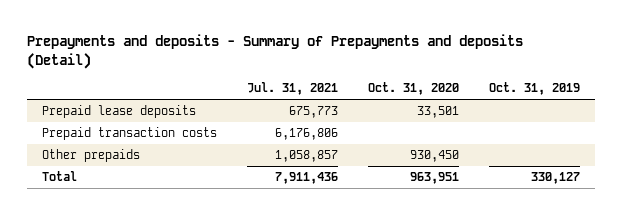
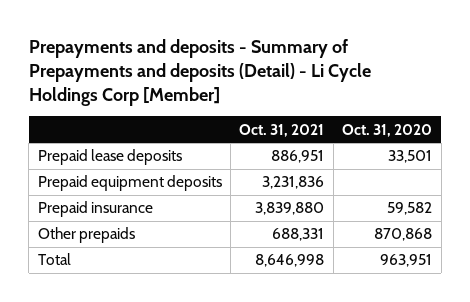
[27,34,524,69] Prepayments and deposits - Summary of Prepayments and deposits (Detail) -> [28,38,371,106] Prepayments and deposits - Summary of Prepayments and deposits (Detail) - Li Cycle Holdings Corp [Member]
[247,82,339,96] Jul. 31, 2021 -> none
[488,82,580,96] Oct. 31, 2019 -> none
none -> [239,123,325,137] Oct. 31, 2021
[42,127,218,141] Prepaid transaction costs -> none
none -> [37,175,222,192] Prepaid equipment deposits
none -> [37,201,153,218] Prepaid insurance
[410,150,460,163] 930,450 -> [374,228,433,242] 870,868

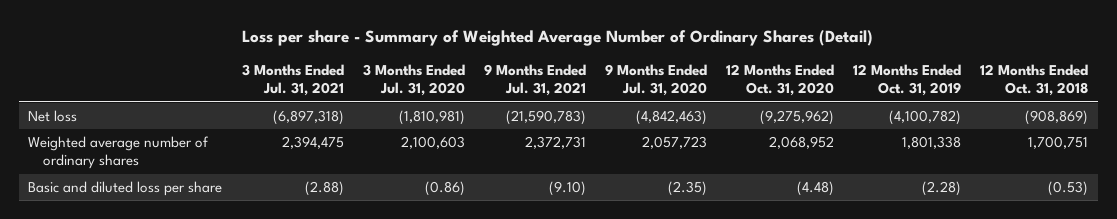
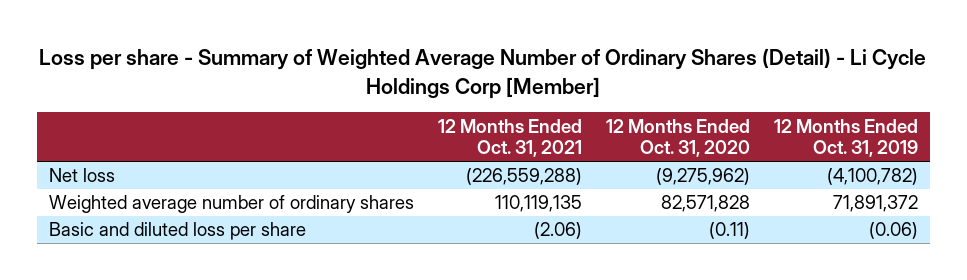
[242,30,874,47] Loss per share - Summary of Weighted Average Number of Ordinary Shares (Detail) -> [39,48,927,99] Loss per share - Summary of Weighted Average Number of Ordinary Shares (Detail) - Li Cycle Holdings Corp [Member]
[241,64,344,97] 3 Months Ended Jul. 31, 2021 -> none
[362,64,465,97] 3 Months Ended Jul. 31, 2020 -> none
[483,64,586,97] 9 Months Ended Jul. 31, 2021 -> none
[605,64,708,97] 9 Months Ended Jul. 31, 2020 -> none
[980,64,1089,97] 12 Months Ended Oct. 31, 2018 -> none
none -> [437,118,582,158] 12 Months Ended Oct. 31, 2021
[769,136,835,150] 2,068,952 -> [660,195,750,213] 82,571,828
[902,136,962,150] 1,801,338 -> [833,195,919,213] 71,891,372
[797,181,835,197] (4.48) -> [708,222,750,240] (0.11)
[922,181,962,197] (2.28) -> [869,222,919,240] (0.06)

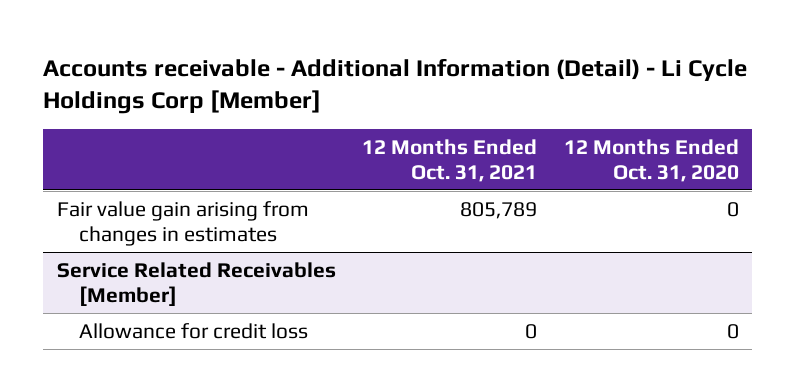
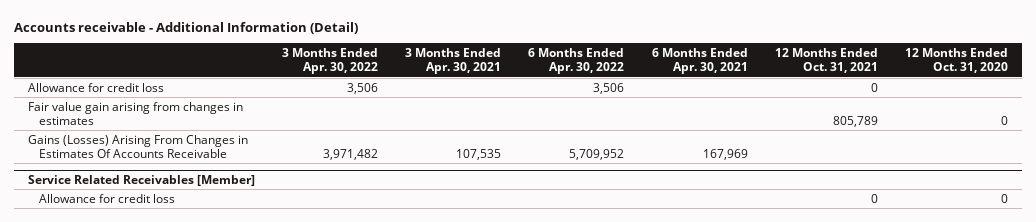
[43,57,748,115] Accounts receivable - Additional Information (Detail) - Li Cycle Holdings Corp [Member] -> [14,21,359,34] Accounts receivable - Additional Information (Detail)
none -> [281,47,378,75] 3 Months Ended Apr. 30, 2022
none -> [405,47,502,75] 3 Months Ended Apr. 30, 2021
none -> [528,47,625,75] 6 Months Ended Apr. 30, 2022
none -> [651,47,748,75] 6 Months Ended Apr. 30, 2021
none -> [27,82,164,92] Allowance for credit loss
none -> [27,134,248,158] Gains (Losses) Arising From Changes in Estimates Of Accounts Receivable

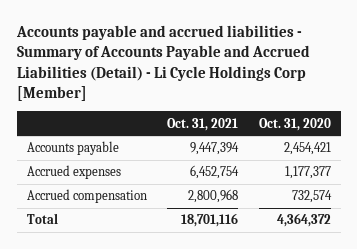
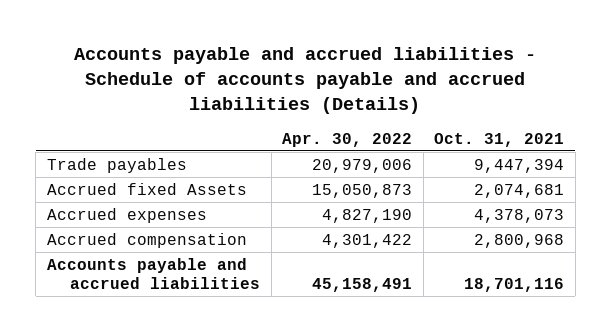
[15,25,310,102] Accounts payable and accrued liabilities - Summary of Accounts Payable and Accrued Liabilities (Detail) - Li Cycle Holdings Corp [Member] -> [74,47,537,114] Accounts payable and accrued liabilities - Schedule of accounts payable and accrued liabilities (Details)
[258,117,331,131] Oct. 31, 2020 -> none
none -> [282,132,413,147] Apr. 30, 2022
[26,141,119,156] Accounts payable -> [46,157,187,173] Trade payables
none -> [46,182,247,195] Accrued fixed Assets
[190,165,240,180] 6,452,754 -> [474,208,565,223] 4,378,073
[26,213,58,225] Total -> [46,257,260,289] Accounts payable and accrued liabilities

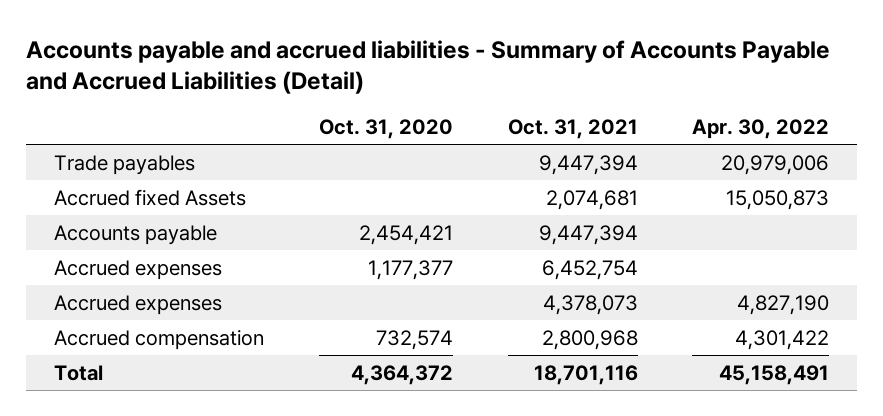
[74,47,537,114] Accounts payable and accrued liabilities - Schedule of accounts payable and accrued liabilities (Details) -> [26,39,831,95] Accounts payable and accrued liabilities - Summary of Accounts Payable and Accrued Liabilities (Detail)
none -> [318,119,453,140] Oct. 31, 2020
none -> [53,224,217,245] Accounts payable
none -> [53,259,222,280] Accrued expenses
[46,257,260,289] Accounts payable and accrued liabilities -> [53,364,103,381] Total

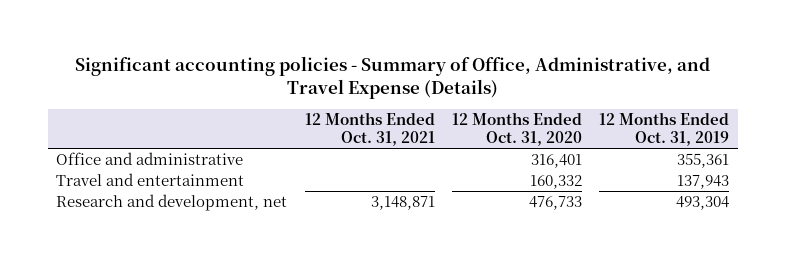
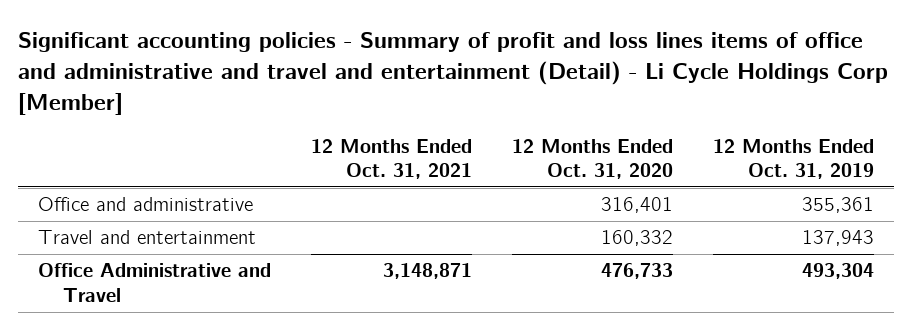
[74,55,710,100] Significant accounting policies - Summary of Office, Administrative, and Travel Expense (Details) -> [17,32,888,115] Significant accounting policies - Summary of profit and loss lines items of office and administrative and travel and entertainment (Detail) - Li Cycle Holdings Corp [Member]
[56,194,288,212] Research and development, net -> [37,263,271,302] Office Administrative and Travel

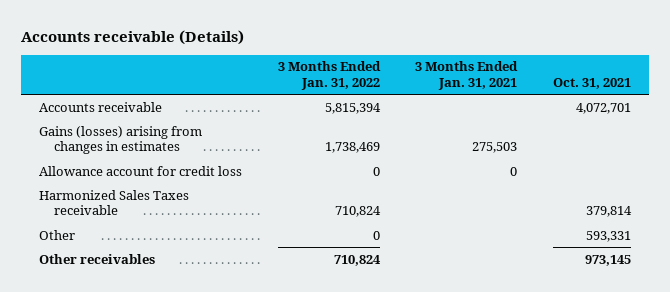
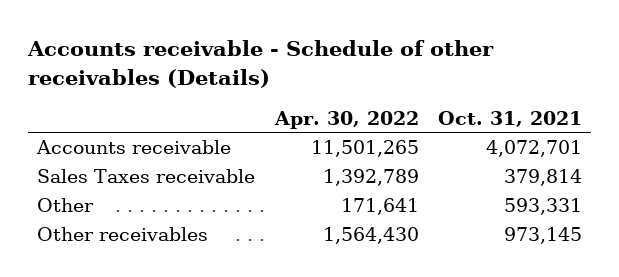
[21,29,245,45] Accounts receivable (Details) -> [26,40,494,88] Accounts receivable - Schedule of other receivables (Details)
[277,61,381,91] 3 Months Ended Jan. 31, 2022 -> none
[415,61,519,91] 3 Months Ended Jan. 31, 2021 -> none
none -> [273,110,419,129] Apr. 30, 2022
[39,125,203,155] Gains (losses) arising from changes in estimates -> none
[39,165,243,176] Allowance account for credit loss -> none
[39,189,190,216] Harmonized Sales Taxes receivable -> [37,169,256,184] Sales Taxes receivable

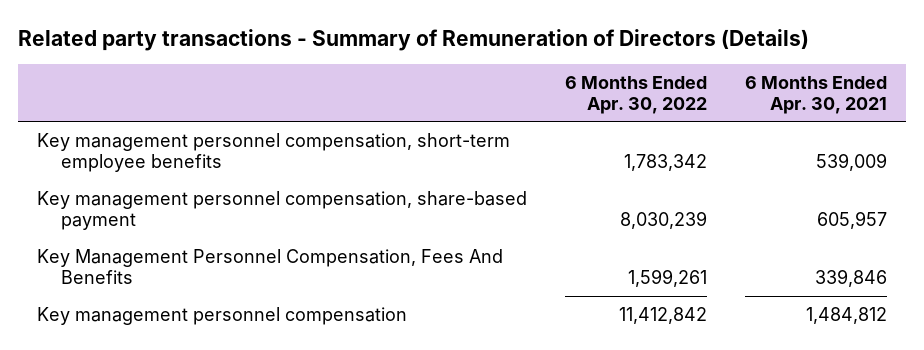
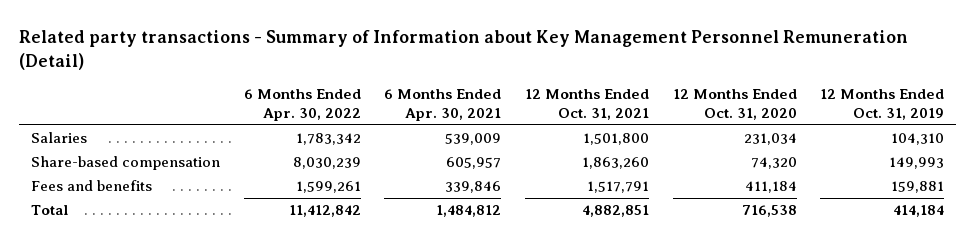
[17,28,809,51] Related party transactions - Summary of Remuneration of Directors (Details) -> [19,29,909,70] Related party transactions - Summary of Information about Key Management Personnel Remuneration (Detail)
none -> [524,89,649,120] 12 Months Ended Oct. 31, 2021
none -> [672,89,797,120] 12 Months Ended Oct. 31, 2020
none -> [820,89,945,120] 12 Months Ended Oct. 31, 2019
[36,132,510,173] Key management personnel compensation, short-term employee benefits -> [31,132,88,144] Salaries
[36,190,527,231] Key management personnel compensation, share-based payment -> [31,156,221,171] Share-based compensation
[36,248,503,285] Key Management Personnel Compensation, Fees And Benefits -> [31,180,153,192] Fees and benefits
[36,306,407,325] Key management personnel compensation -> [31,205,69,216] Total

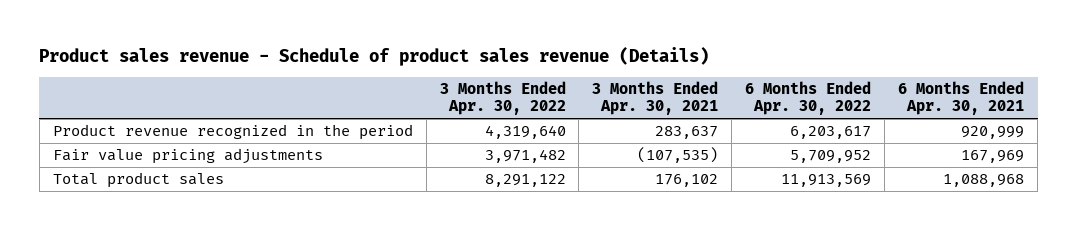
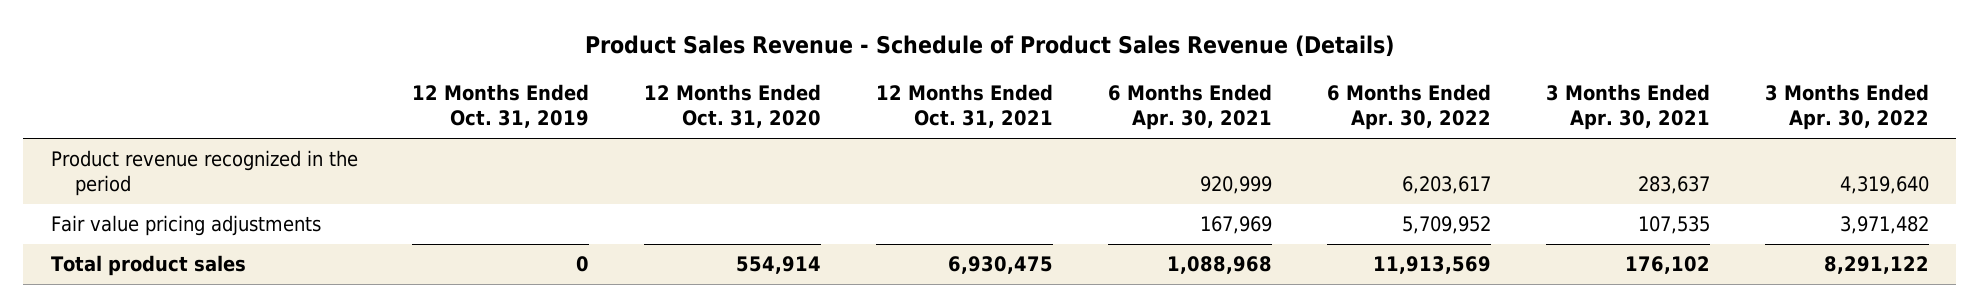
[39,47,710,67] Product sales revenue - Schedule of product sales revenue (Details) -> [584,35,1394,58] Product Sales Revenue - Schedule of Product Sales Revenue (Details)
none -> [412,84,590,129] 12 Months Ended Oct. 31, 2019
none -> [644,84,822,129] 12 Months Ended Oct. 31, 2020
none -> [876,84,1054,129] 12 Months Ended Oct. 31, 2021
[637,147,719,164] (107,535) -> [1638,216,1711,235] 107,535

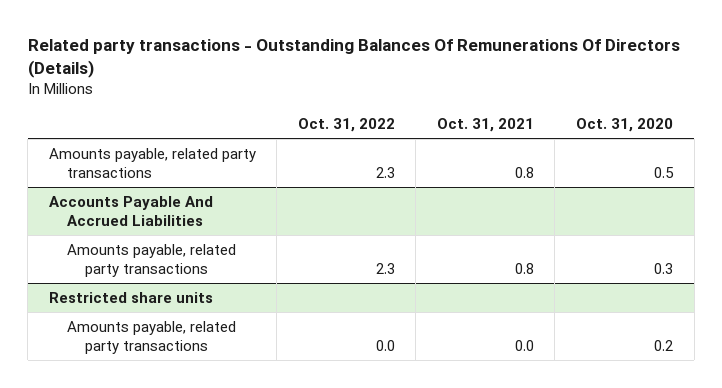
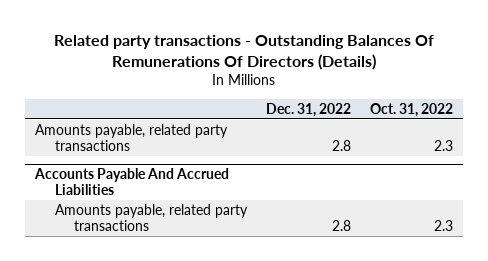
[436,117,534,132] Oct. 31, 2021 -> none
[576,117,674,132] Oct. 31, 2020 -> none
none -> [265,102,351,117] Dec. 31, 2022
[48,291,213,303] Restricted share units -> none
[66,320,236,354] Amounts payable, related party transactions -> none

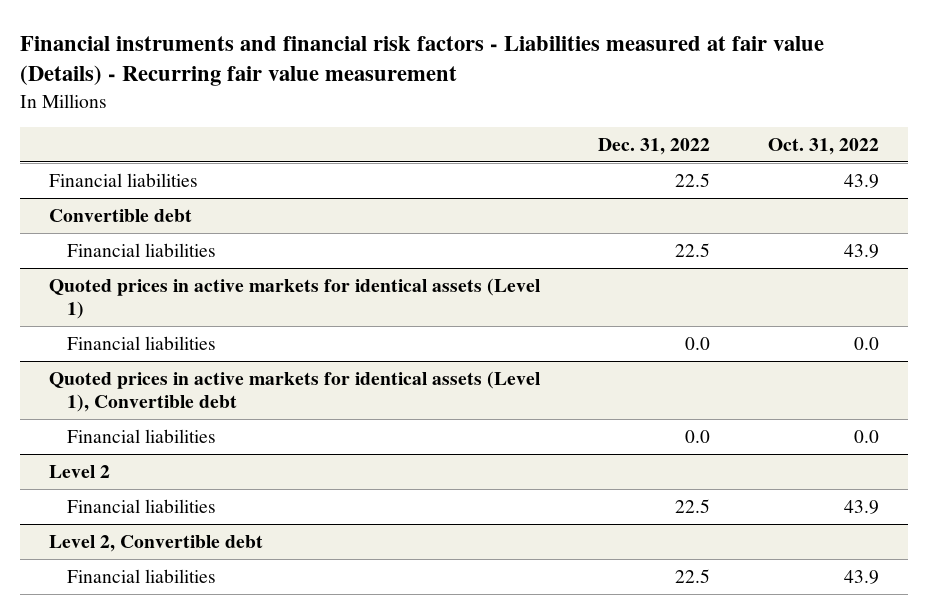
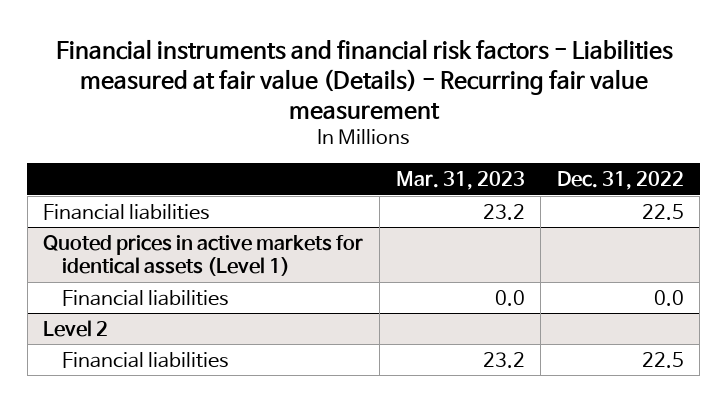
[768,138,880,156] Oct. 31, 2022 -> none
none -> [395,170,525,190] Mar. 31, 2023
[49,208,193,222] Convertible debt -> none
[66,242,216,257] Financial liabilities -> none
[49,370,541,413] Quoted prices in active markets for identical assets (Level 1), Convertible debt -> none
[66,428,216,443] Financial liabilities -> none
[49,534,264,552] Level 2, Convertible debt -> none
[66,568,216,583] Financial liabilities -> none

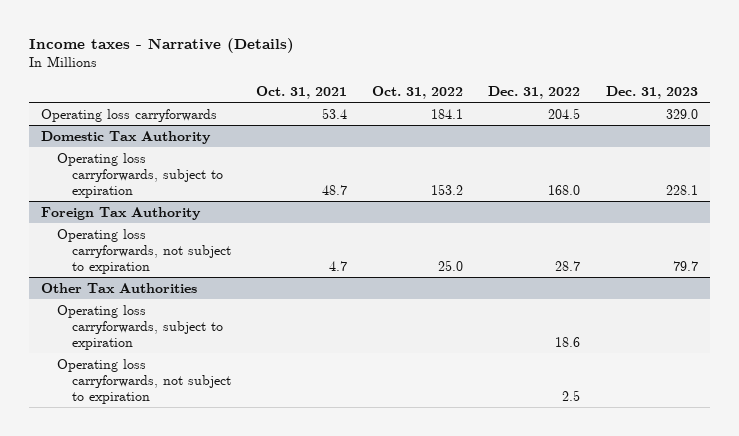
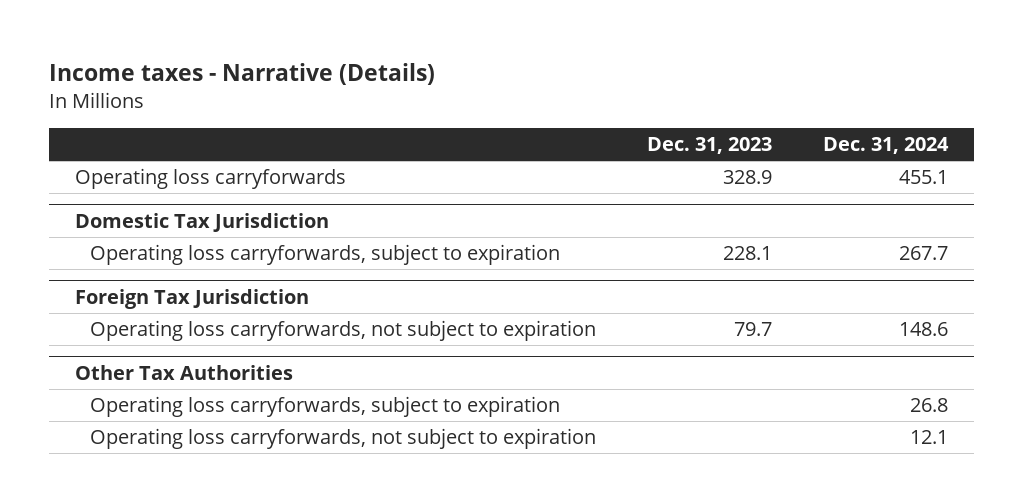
[256,85,348,99] Oct. 31, 2021 -> none
[372,85,464,99] Oct. 31, 2022 -> none
[488,85,581,99] Dec. 31, 2022 -> none
none -> [823,137,950,155] Dec. 31, 2024
[665,108,698,119] 329.0 -> [723,170,773,185] 328.9
[41,130,212,144] Domestic Tax Authority -> [74,212,329,232] Domestic Tax Jurisdiction
[41,206,202,220] Foreign Tax Authority -> [74,288,309,309] Foreign Tax Jurisdiction

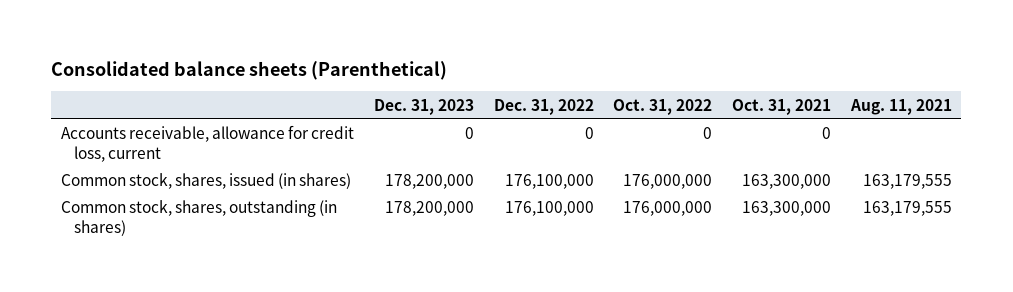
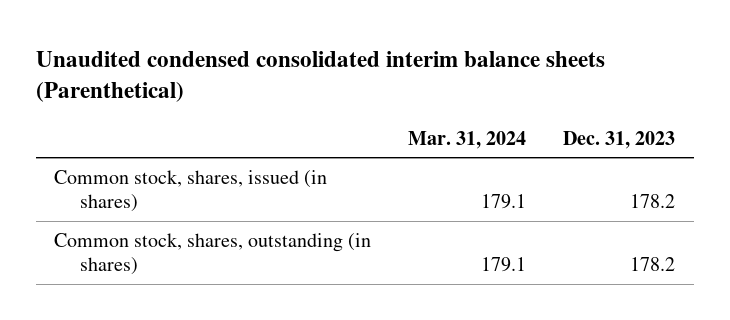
[51,60,448,80] Consolidated balance sheets (Parenthetical) -> [35,51,605,103] Unaudited condensed consolidated interim balance sheets (Parenthetical)
[493,98,594,115] Dec. 31, 2022 -> none
[613,98,713,115] Oct. 31, 2022 -> none
[731,98,831,115] Oct. 31, 2021 -> none
[849,98,952,115] Aug. 11, 2021 -> none
none -> [408,130,527,149] Mar. 31, 2024
[61,125,355,163] Accounts receivable, allowance for credit loss, current -> none
[384,174,474,190] 178,200,000 -> [630,194,676,209] 178.2
[384,201,474,217] 178,200,000 -> [630,257,676,272] 178.2

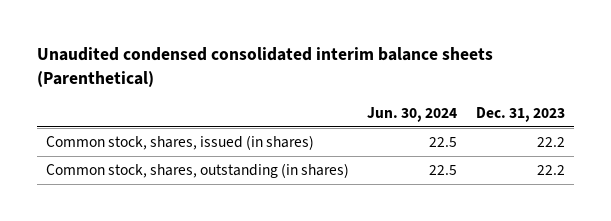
[408,130,527,149] Mar. 31, 2024 -> none
none -> [367,107,458,123] Jun. 30, 2024
[630,194,676,209] 178.2 -> [536,136,565,147] 22.2
[630,257,676,272] 178.2 -> [536,164,565,175] 22.2

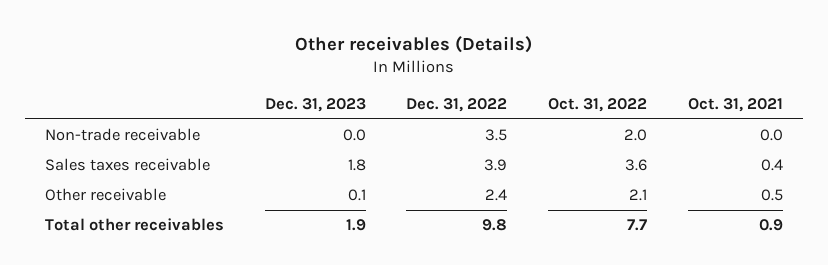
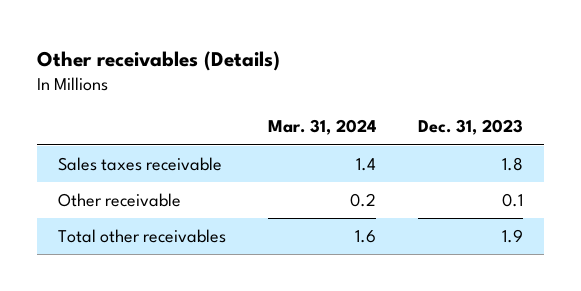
[406,97,508,112] Dec. 31, 2022 -> none
[548,97,648,112] Oct. 31, 2022 -> none
[687,97,783,112] Oct. 31, 2021 -> none
none -> [268,119,377,136] Mar. 31, 2024
[45,128,201,142] Non-trade receivable -> none

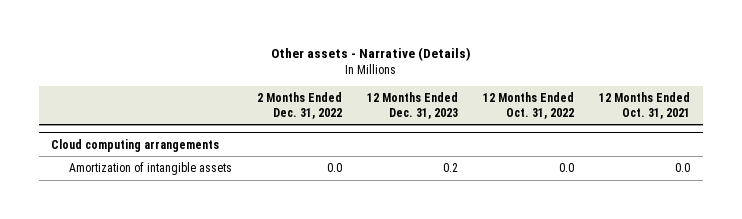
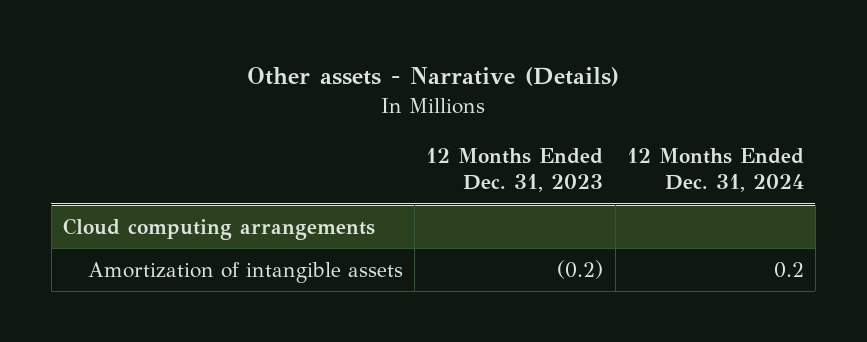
[257,91,343,119] 2 Months Ended Dec. 31, 2022 -> none
[483,91,575,119] 12 Months Ended Oct. 31, 2022 -> none
[599,91,691,119] 12 Months Ended Oct. 31, 2021 -> none
none -> [626,147,804,193] 12 Months Ended Dec. 31, 2024
[443,163,459,173] 0.2 -> [557,259,604,279] (0.2)

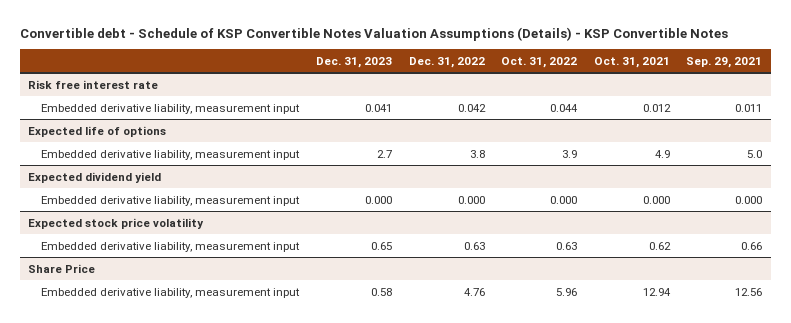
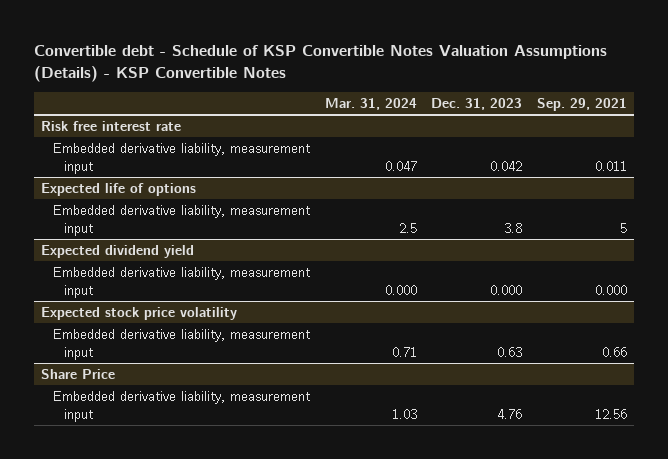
[408,56,485,68] Dec. 31, 2022 -> none
[501,56,578,68] Oct. 31, 2022 -> none
[593,56,670,68] Oct. 31, 2021 -> none
none -> [324,97,417,110] Mar. 31, 2024
[364,103,392,112] 0.041 -> [490,160,523,171] 0.042
[376,149,392,158] 2.7 -> [504,222,523,233] 3.8
[747,149,763,158] 5.0 -> [620,222,628,233] 5
[370,241,392,250] 0.65 -> [497,346,523,357] 0.63
[370,287,392,296] 0.58 -> [497,408,523,419] 4.76

